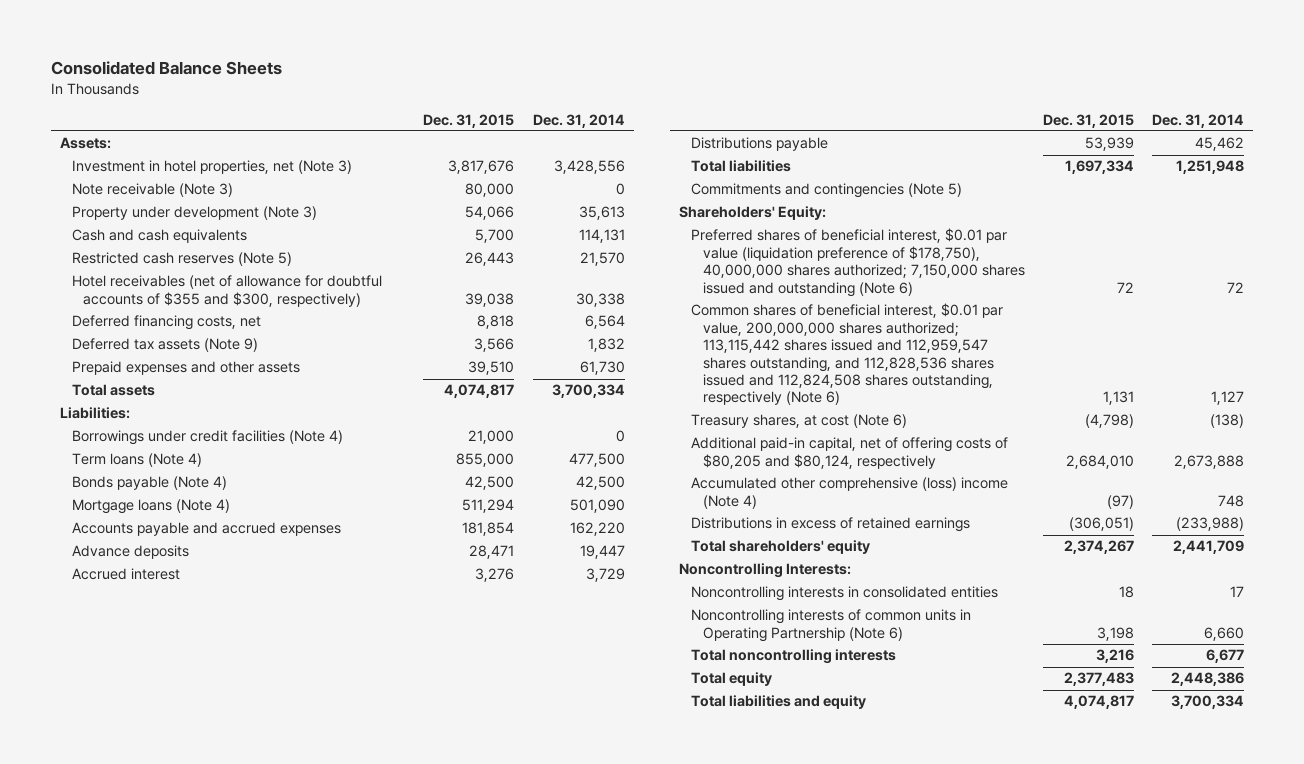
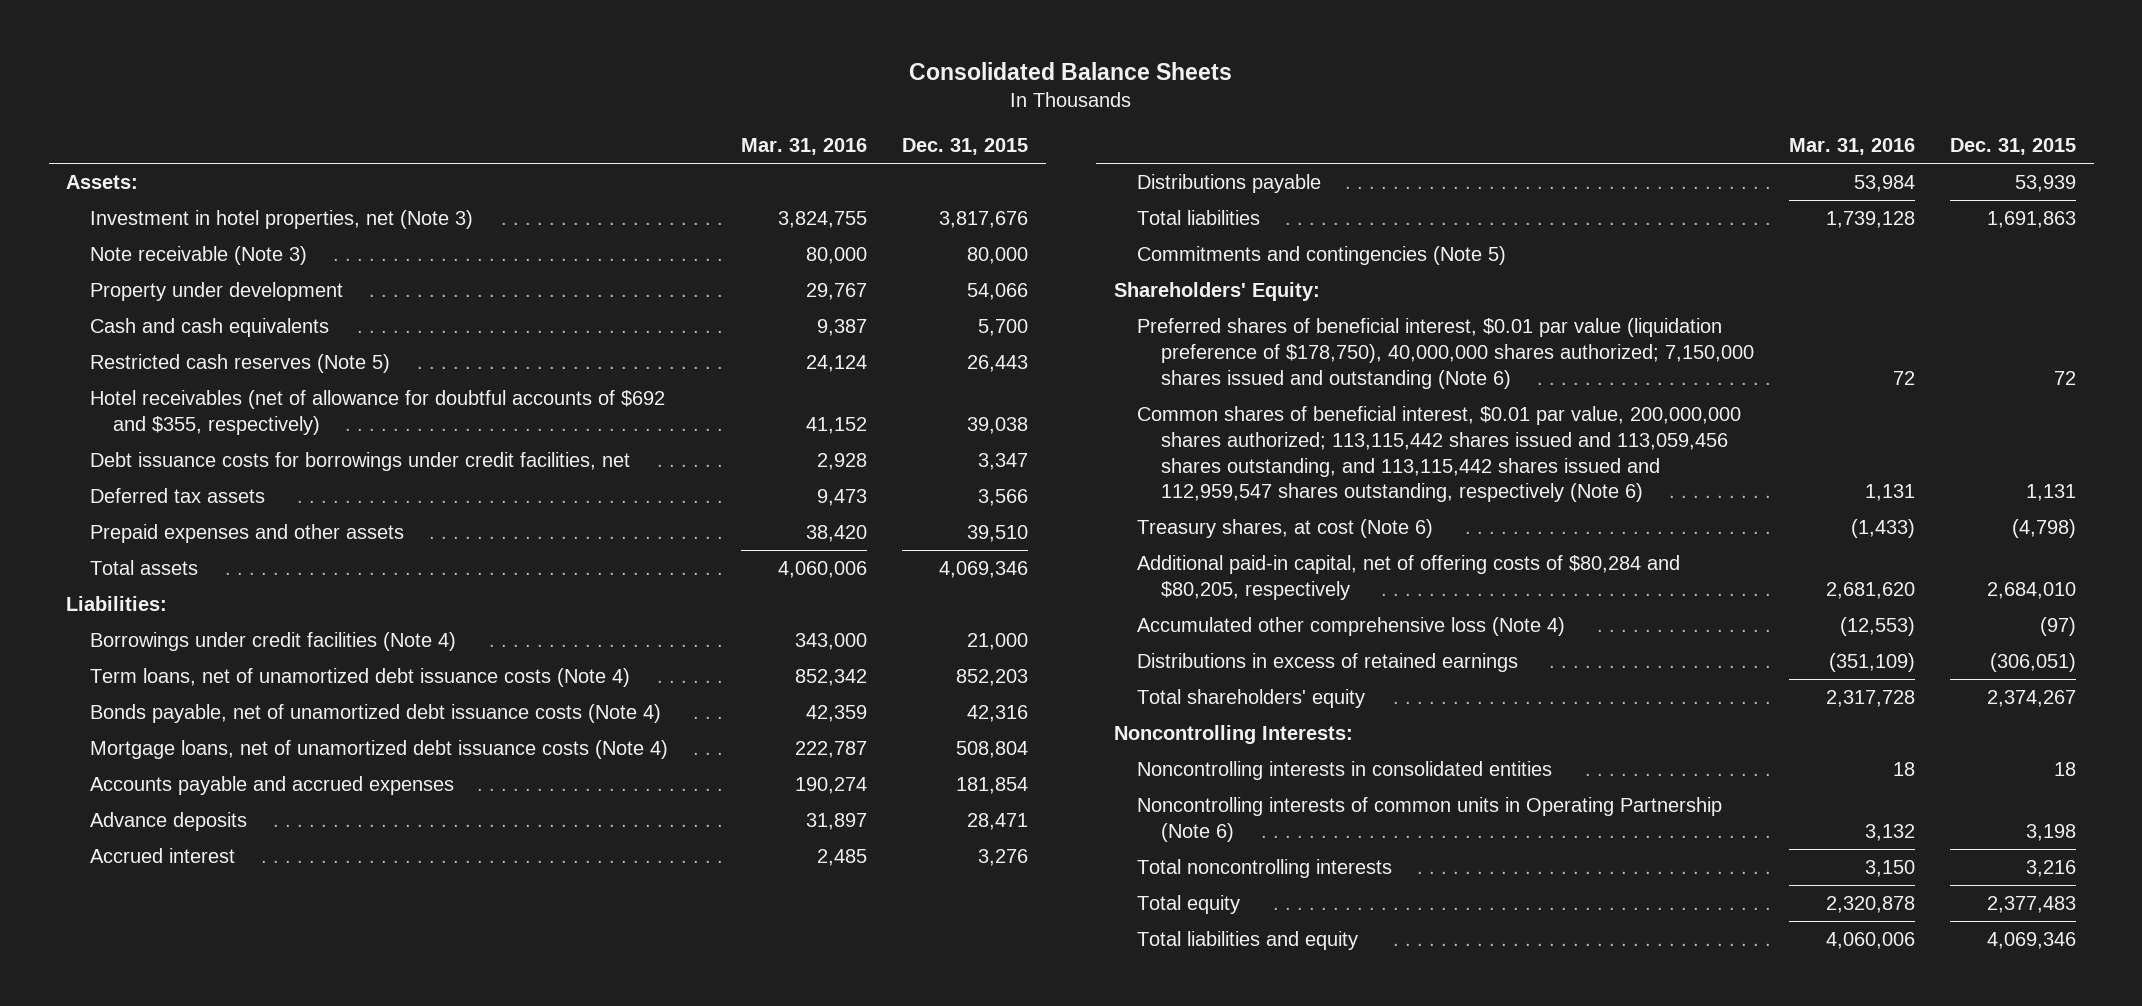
[532,113,625,128] Dec. 31, 2014 -> none
none -> [741,138,868,156] Mar. 31, 2016
[71,206,317,221] Property under development (Note 3) -> [89,282,343,302] Property under development
[71,315,261,331] Deferred financing costs, net -> none
[71,275,382,307] Hotel receivables (net of allowance for doubtful accounts of $355 and $300, respectively) -> [89,390,665,435] Hotel receivables (net of allowance for doubtful accounts of $692 and $355, respectively)
none -> [89,452,630,472] Debt issuance costs for borrowings under credit facilities, net
[71,338,258,353] Deferred tax assets (Note 9) -> [89,488,265,504] Deferred tax assets
[444,384,515,399] 4,074,817 -> [939,561,1029,579] 4,069,346
[71,453,202,468] Term loans (Note 4) -> [89,668,630,688] Term loans, net of unamortized debt issuance costs (Note 4)
[456,453,515,468] 855,000 -> [956,669,1029,687] 852,203
[71,476,227,491] Bonds payable (Note 4) -> [89,704,661,724] Bonds payable, net of unamortized debt issuance costs (Note 4)
[465,476,515,491] 42,500 -> [967,705,1029,723] 42,316
[71,499,230,515] Mortgage loans (Note 4) -> [89,740,668,760] Mortgage loans, net of unamortized debt issuance costs (Note 4)
[462,499,515,514] 511,294 -> [956,741,1029,759] 508,804
[1064,160,1134,175] 1,697,334 -> [1987,211,2077,229] 1,691,863
[691,303,1004,406] Common shares of beneficial interest, $0.01 par value, 200,000,000 shares authorized; 113,115,442 shares issued and 112,959,547 shares outstanding, and 112,828,536 shares issued and 112,824,508 shares outstanding, respectively (Note 6) -> [1137,406,1742,503] Common shares of beneficial interest, $0.01 par value, 200,000,000 shares authorized; 113,115,442 shares issued and 113,059,456 shares outstanding, and 113,115,442 shares issued and 112,959,547 shares outstanding, respectively (Note 6)
[691,437,1009,469] Additional paid-in capital, net of offering costs of $80,205 and $80,124, respectively -> [1137,555,1681,600] Additional paid-in capital, net of offering costs of $80,284 and $80,205, respectively
[691,477,1009,509] Accumulated other comprehensive (loss) income (Note 4) -> [1137,617,1566,637] Accumulated other comprehensive loss (Note 4)
[1063,695,1134,710] 4,074,817 -> [1987,932,2077,950] 4,069,346

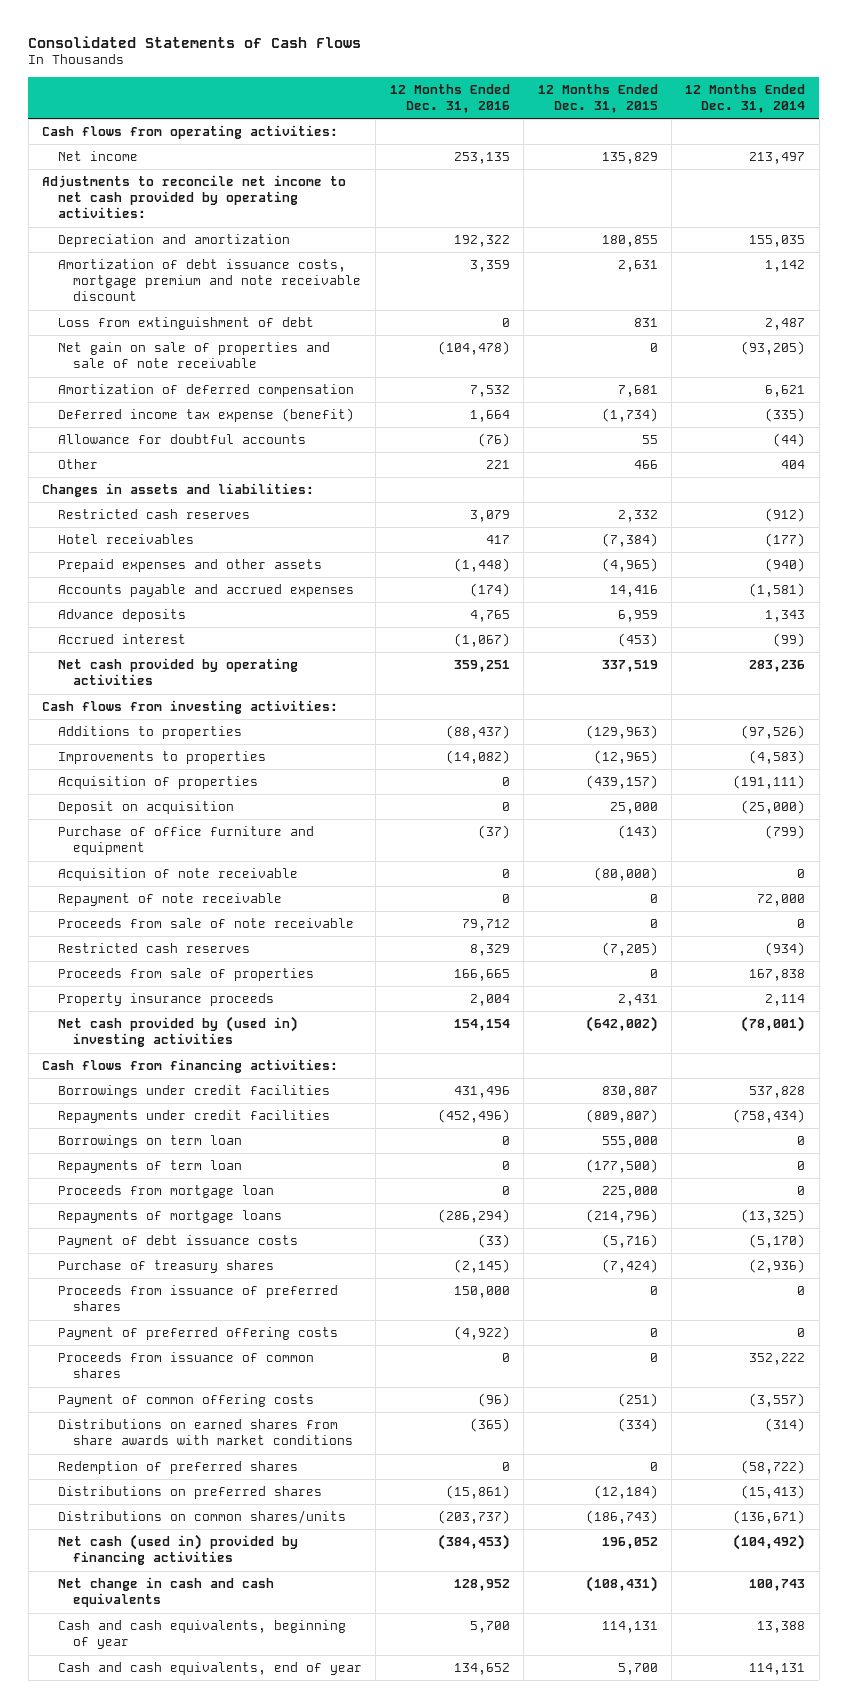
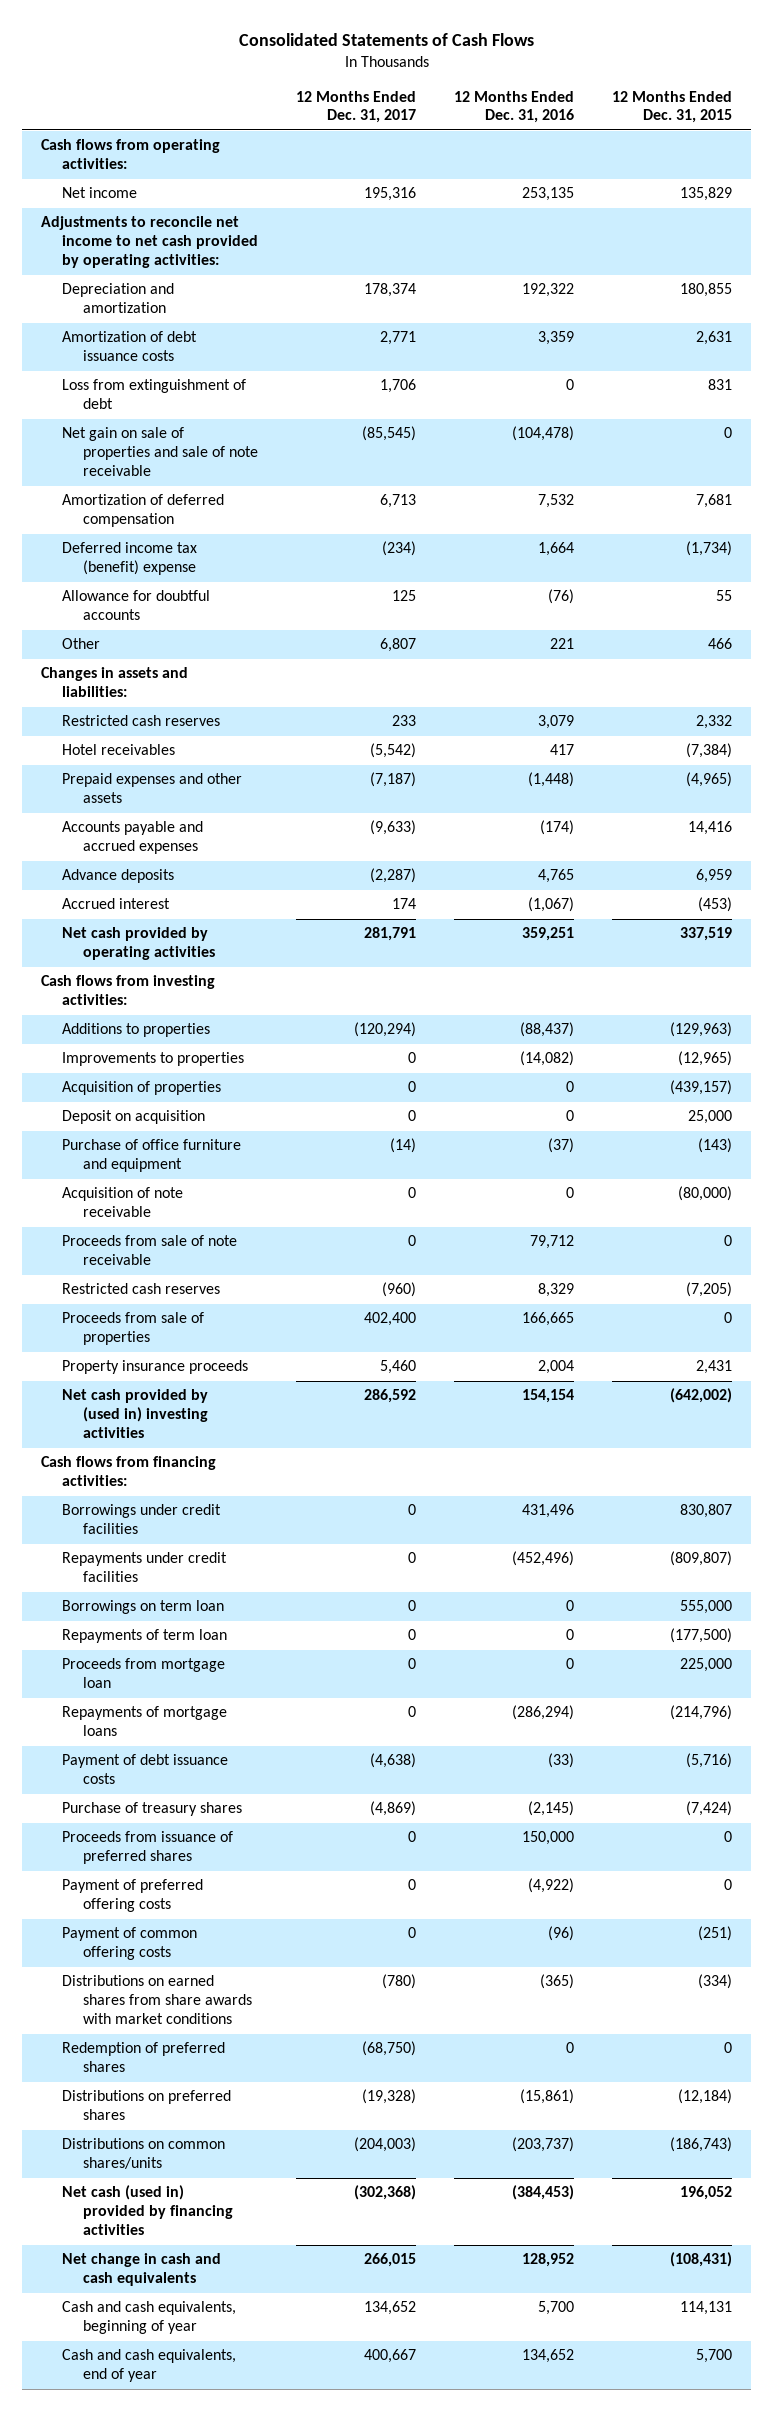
[685,83,806,113] 12 Months Ended Dec. 31, 2014 -> none
none -> [296,90,417,124] 12 Months Ended Dec. 31, 2017
[57,259,362,302] Amortization of debt issuance costs, mortgage premium and note receivable discount -> [62,331,198,362] Amortization of debt issuance costs
[57,408,354,423] Deferred income tax expense (benefit) -> [62,542,198,576] Deferred income tax (benefit) expense
[57,893,282,907] Repayment of note receivable -> none
[57,1352,314,1379] Proceeds from issuance of common shares -> none

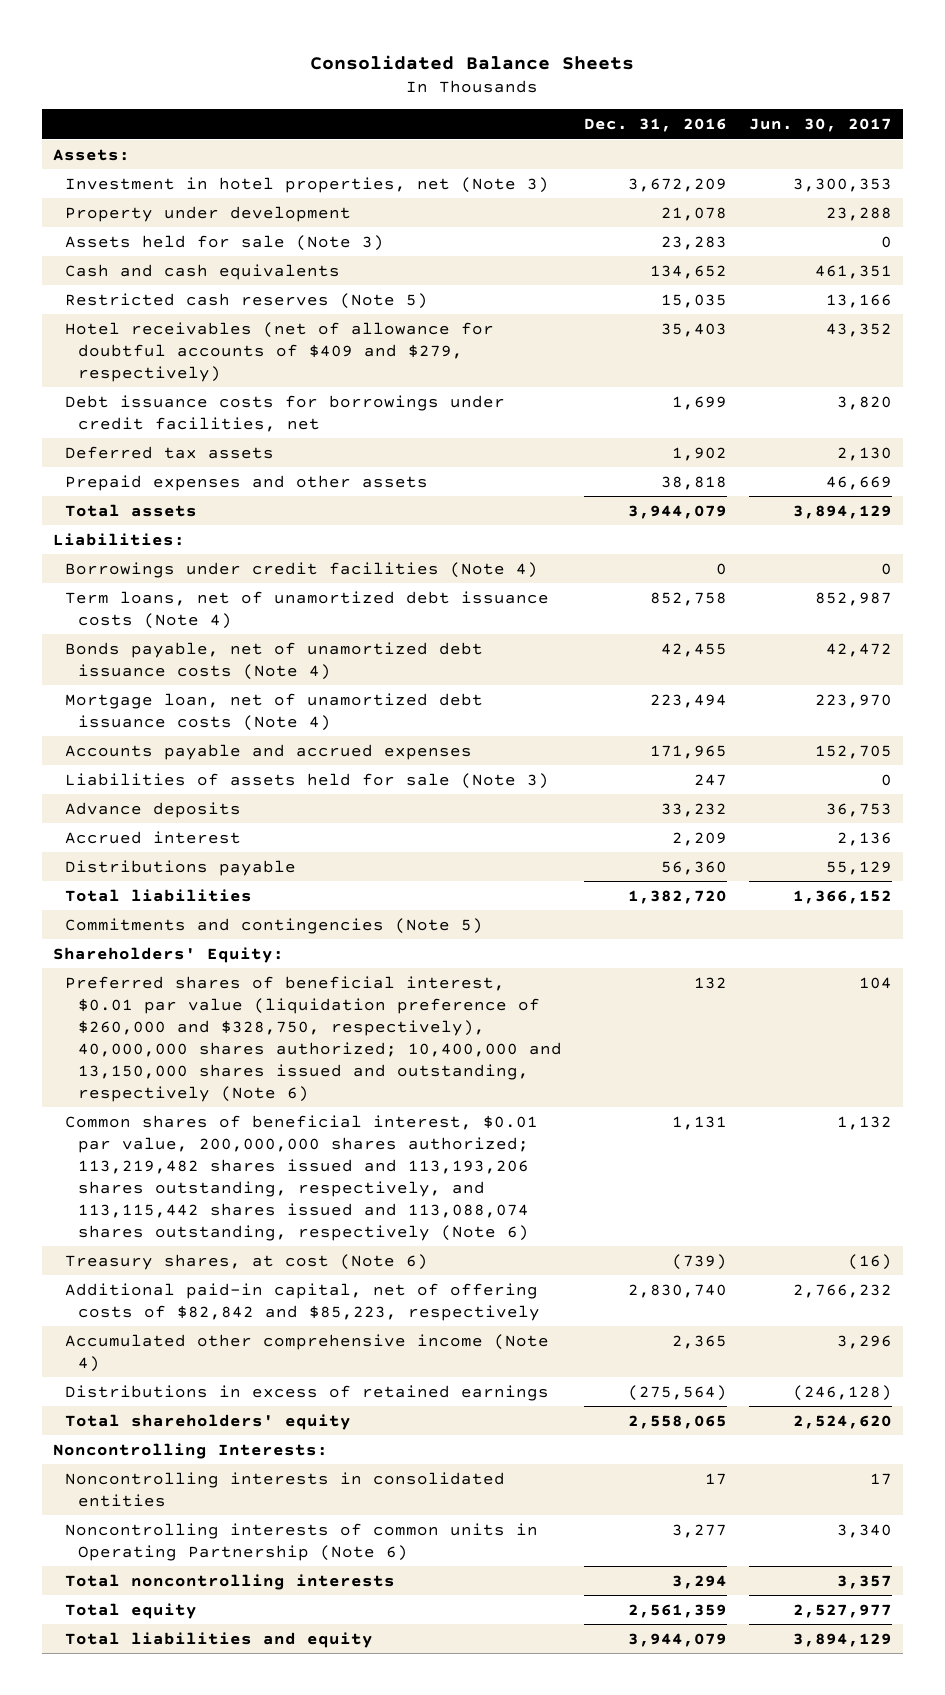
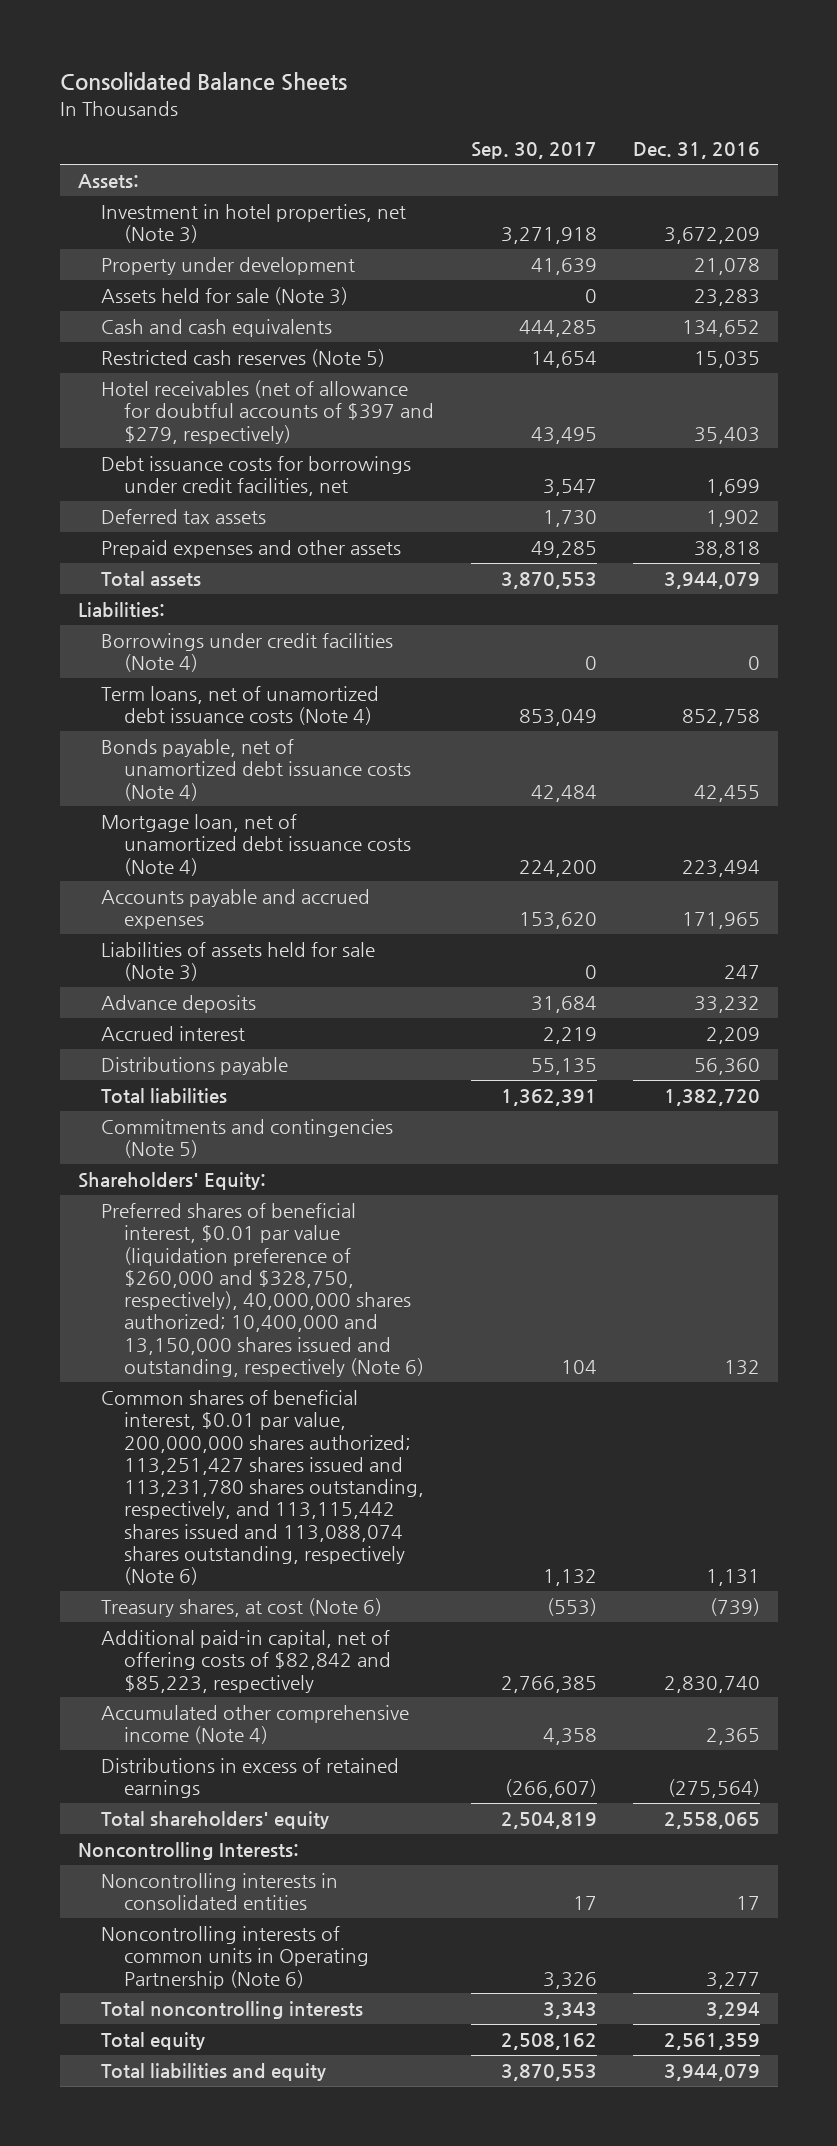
[749,118,893,133] Jun. 30, 2017 -> none
none -> [470,142,597,160] Sep. 30, 2017
[65,321,495,382] Hotel receivables (net of allowance for doubtful accounts of $409 and $279, respectively) -> [100,379,435,444] Hotel receivables (net of allowance for doubtful accounts of $397 and $279, respectively)
[65,1114,539,1241] Common shares of beneficial interest, $0.01 par value, 200,000,000 shares authorized; 113,219,482 shares issued and 113,193,206 shares outstanding, respectively, and 113,115,442 shares issued and 113,088,074 shares outstanding, respectively (Note 6) -> [100,1389,425,1586] Common shares of beneficial interest, $0.01 par value, 200,000,000 shares authorized; 113,251,427 shares issued and 113,231,780 shares outstanding, respectively, and 113,115,442 shares issued and 113,088,074 shares outstanding, respectively (Note 6)

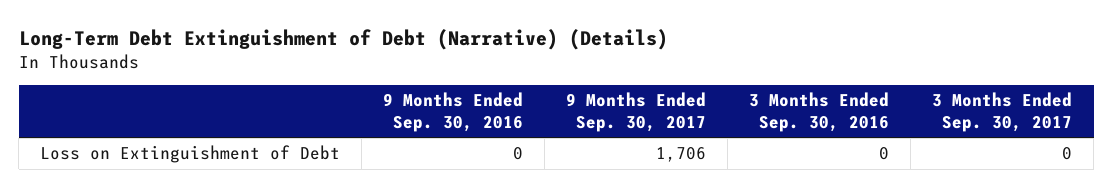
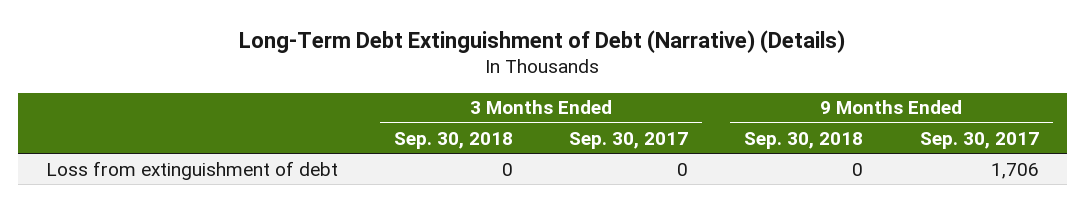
[383,92,524,132] 9 Months Ended Sep. 30, 2016 -> none
[749,92,890,132] 3 Months Ended Sep. 30, 2016 -> none
none -> [394,131,514,149] Sep. 30, 2018
none -> [744,131,864,149] Sep. 30, 2018
[40,145,341,164] Loss on Extinguishment of Debt -> [46,160,339,180] Loss from extinguishment of debt

